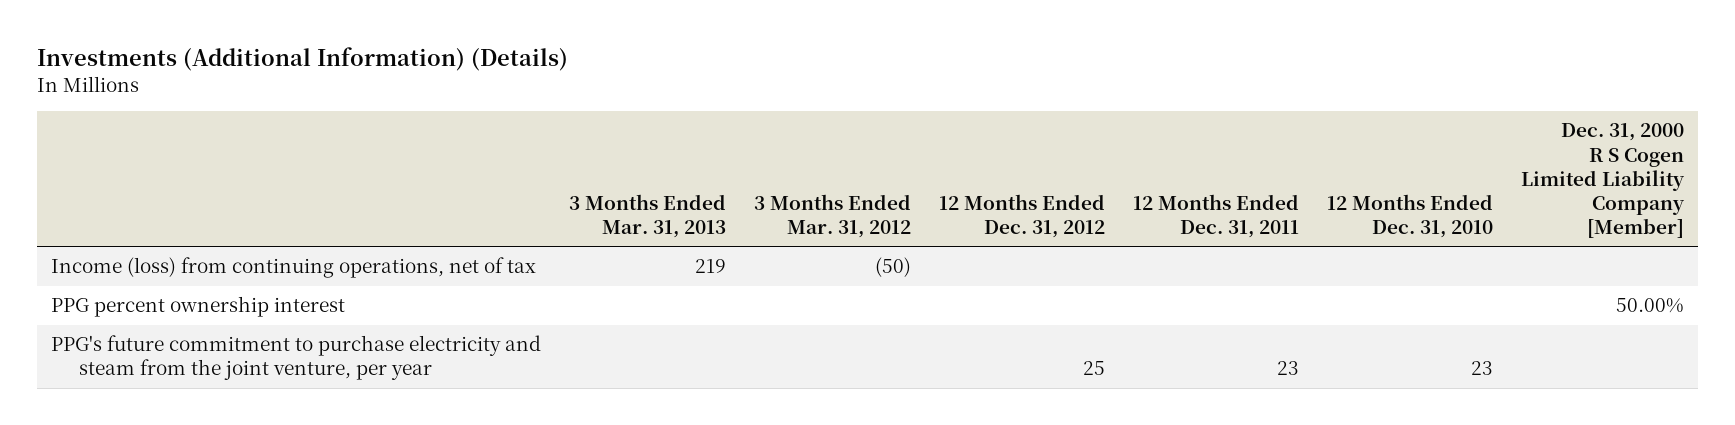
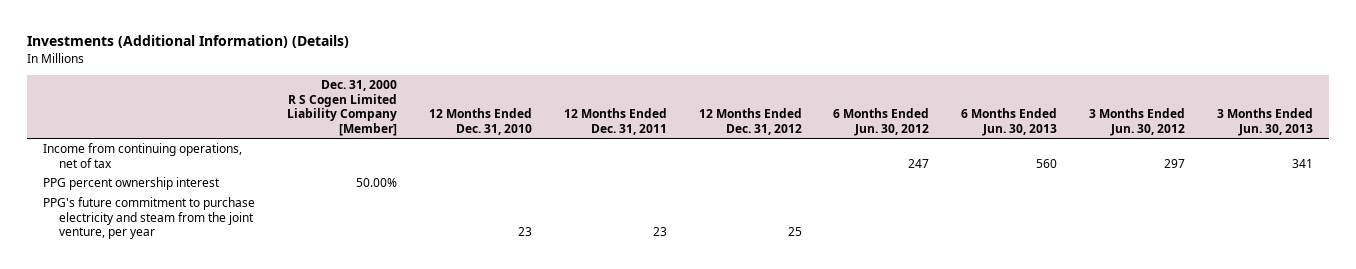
[568,193,726,238] 3 Months Ended Mar. 31, 2013 -> none
[753,193,911,238] 3 Months Ended Mar. 31, 2012 -> none
none -> [833,108,930,137] 6 Months Ended Jun. 30, 2012
none -> [961,108,1058,137] 6 Months Ended Jun. 30, 2013
none -> [1088,108,1185,137] 3 Months Ended Jun. 30, 2012
none -> [1216,108,1313,137] 3 Months Ended Jun. 30, 2013
[50,257,536,279] Income (loss) from continuing operations, net of tax -> [43,143,243,168] Income from continuing operations, net of tax

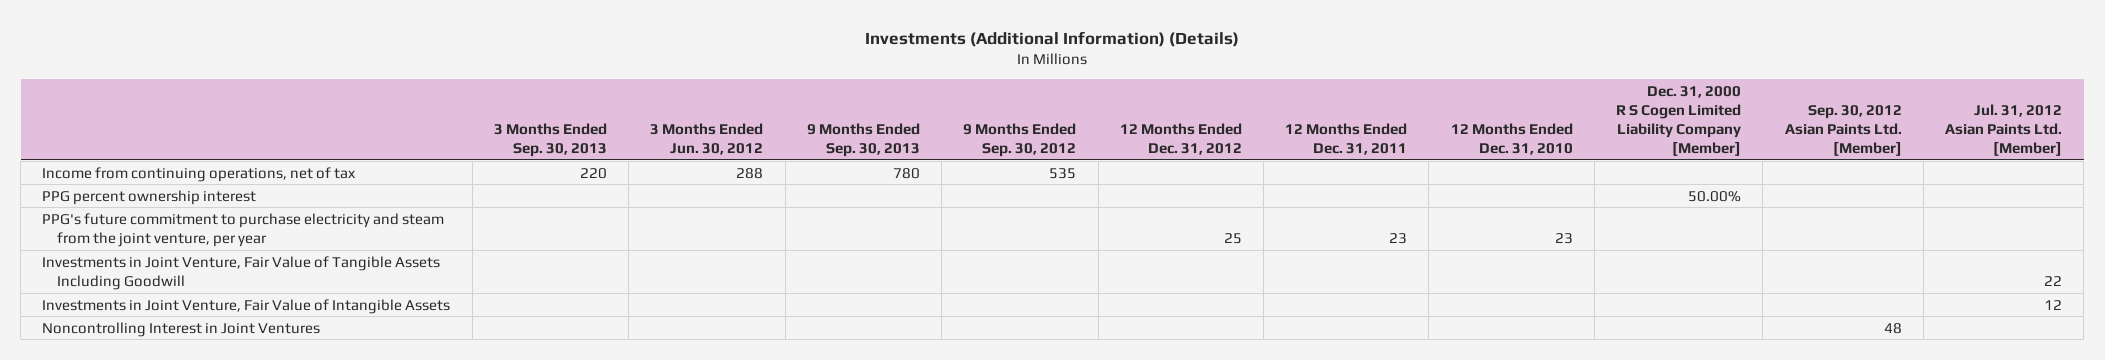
[833,108,930,137] 6 Months Ended Jun. 30, 2012 -> none
[961,108,1058,137] 6 Months Ended Jun. 30, 2013 -> none
[1216,108,1313,137] 3 Months Ended Jun. 30, 2013 -> none
none -> [493,122,607,158] 3 Months Ended Sep. 30, 2013
none -> [806,122,920,158] 9 Months Ended Sep. 30, 2013
none -> [963,122,1077,158] 9 Months Ended Sep. 30, 2012
none -> [1784,104,1902,157] Sep. 30, 2012 Asian Paints Ltd. [Member]
none -> [1945,103,2063,157] Jul. 31, 2012 Asian Paints Ltd. [Member]
[1163,158,1185,168] 297 -> [736,167,764,179] 288
none -> [42,255,441,290] Investments in Joint Venture, Fair Value of Tangible Assets Including Goodwill
none -> [42,298,451,314] Investments in Joint Venture, Fair Value of Intangible Assets
none -> [42,321,321,337] Noncontrolling Interest in Joint Ventures

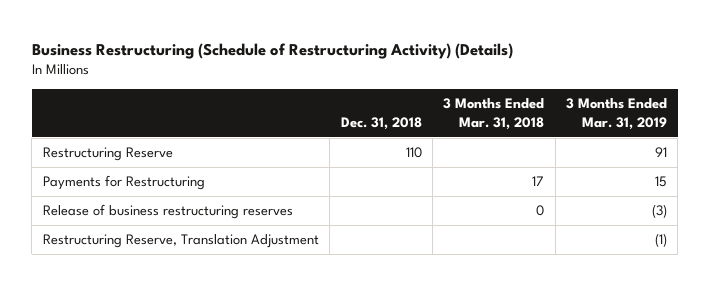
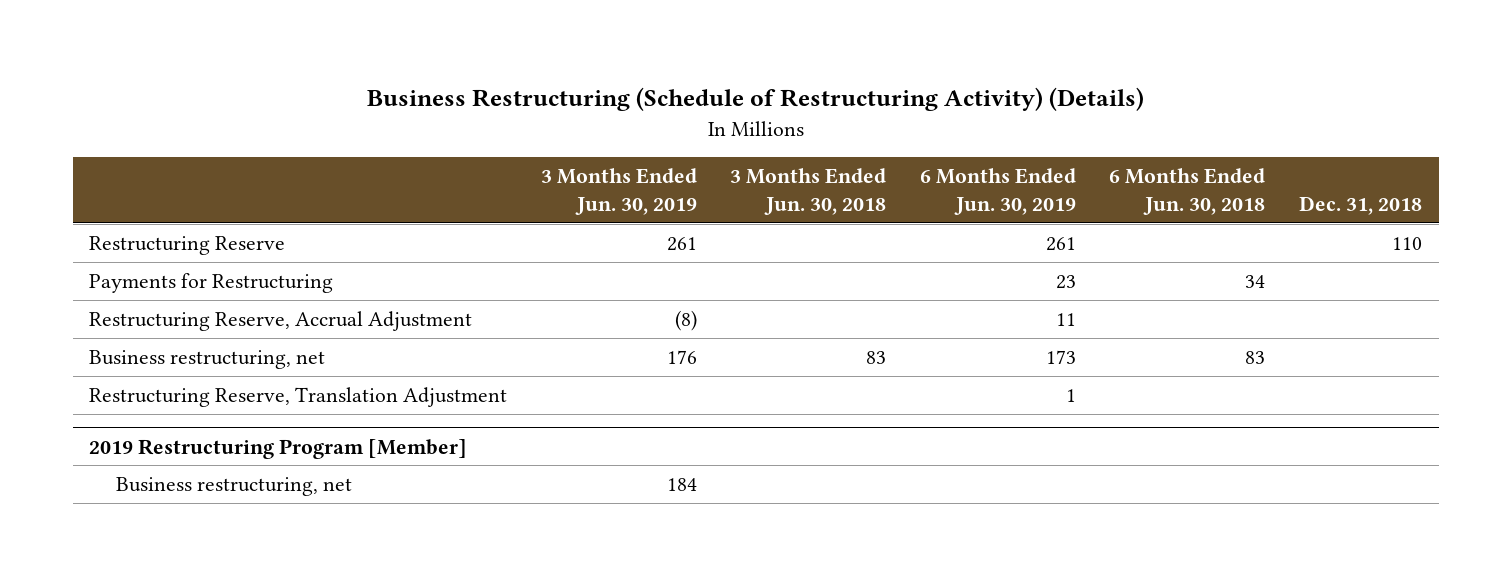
[443,98,545,130] 3 Months Ended Mar. 31, 2018 -> none
[566,98,668,130] 3 Months Ended Mar. 31, 2019 -> none
none -> [540,168,697,215] 3 Months Ended Jun. 30, 2019
none -> [730,168,887,215] 3 Months Ended Jun. 30, 2018
none -> [919,168,1076,215] 6 Months Ended Jun. 30, 2019
none -> [1109,168,1266,215] 6 Months Ended Jun. 30, 2018
none -> [89,310,473,331] Restructuring Reserve, Accrual Adjustment
[42,204,293,220] Release of business restructuring reserves -> [89,349,326,369] Business restructuring, net
none -> [89,438,468,459] 2019 Restructuring Program [Member]
none -> [115,476,352,496] Business restructuring, net

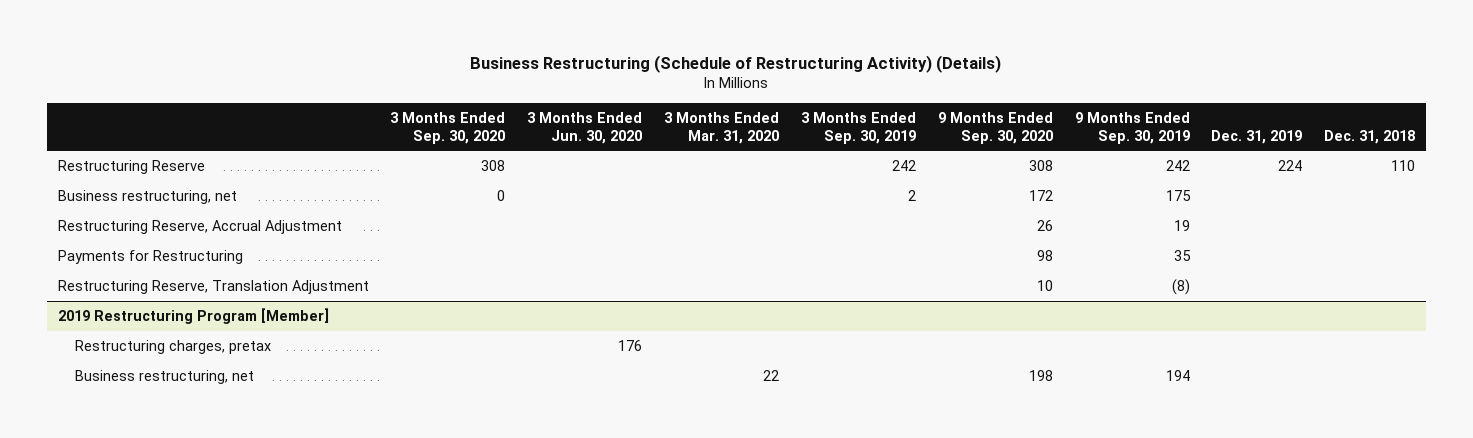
[540,168,697,215] 3 Months Ended Jun. 30, 2019 -> none
[730,168,887,215] 3 Months Ended Jun. 30, 2018 -> none
[919,168,1076,215] 6 Months Ended Jun. 30, 2019 -> none
[1109,168,1266,215] 6 Months Ended Jun. 30, 2018 -> none
none -> [390,111,506,144] 3 Months Ended Sep. 30, 2020
none -> [527,111,643,144] 3 Months Ended Jun. 30, 2020
none -> [664,111,780,144] 3 Months Ended Mar. 31, 2020
none -> [800,111,916,144] 3 Months Ended Sep. 30, 2019
none -> [937,111,1053,144] 9 Months Ended Sep. 30, 2020
none -> [1074,111,1190,144] 9 Months Ended Sep. 30, 2019
none -> [1211,129,1303,144] Dec. 31, 2019
[89,310,473,331] Restructuring Reserve, Accrual Adjustment -> [57,219,342,234] Restructuring Reserve, Accrual Adjustment
[89,272,334,293] Payments for Restructuring -> [57,249,243,264] Payments for Restructuring
none -> [74,339,271,354] Restructuring charges, pretax

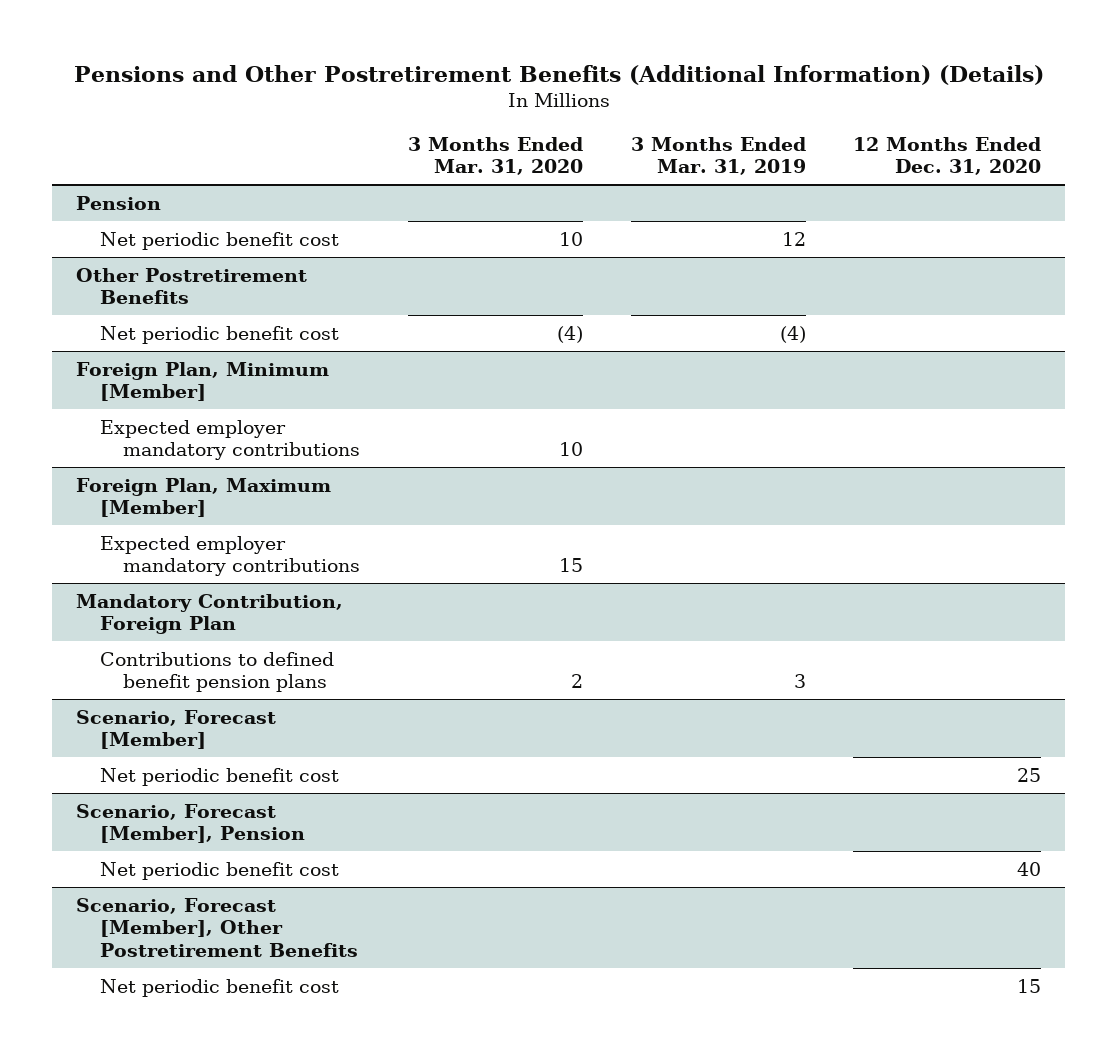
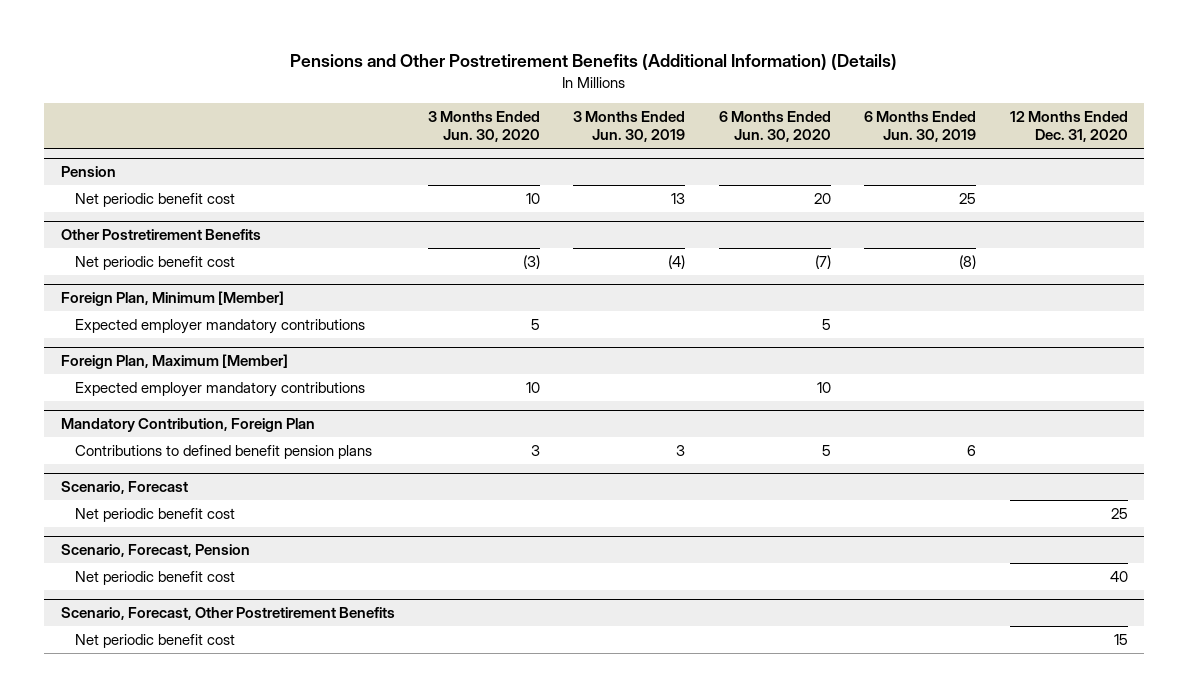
[407,136,583,176] 3 Months Ended Mar. 31, 2020 -> none
[630,136,806,176] 3 Months Ended Mar. 31, 2019 -> none
none -> [427,110,540,143] 3 Months Ended Jun. 30, 2020
none -> [573,110,686,143] 3 Months Ended Jun. 30, 2019
none -> [718,110,831,143] 6 Months Ended Jun. 30, 2020
none -> [864,110,977,143] 6 Months Ended Jun. 30, 2019
[76,709,277,750] Scenario, Forecast [Member] -> [60,481,188,495] Scenario, Forecast
[76,803,305,844] Scenario, Forecast [Member], Pension -> [60,544,250,558] Scenario, Forecast, Pension
[76,897,358,957] Scenario, Forecast [Member], Other Postretirement Benefits -> [60,607,395,621] Scenario, Forecast, Other Postretirement Benefits

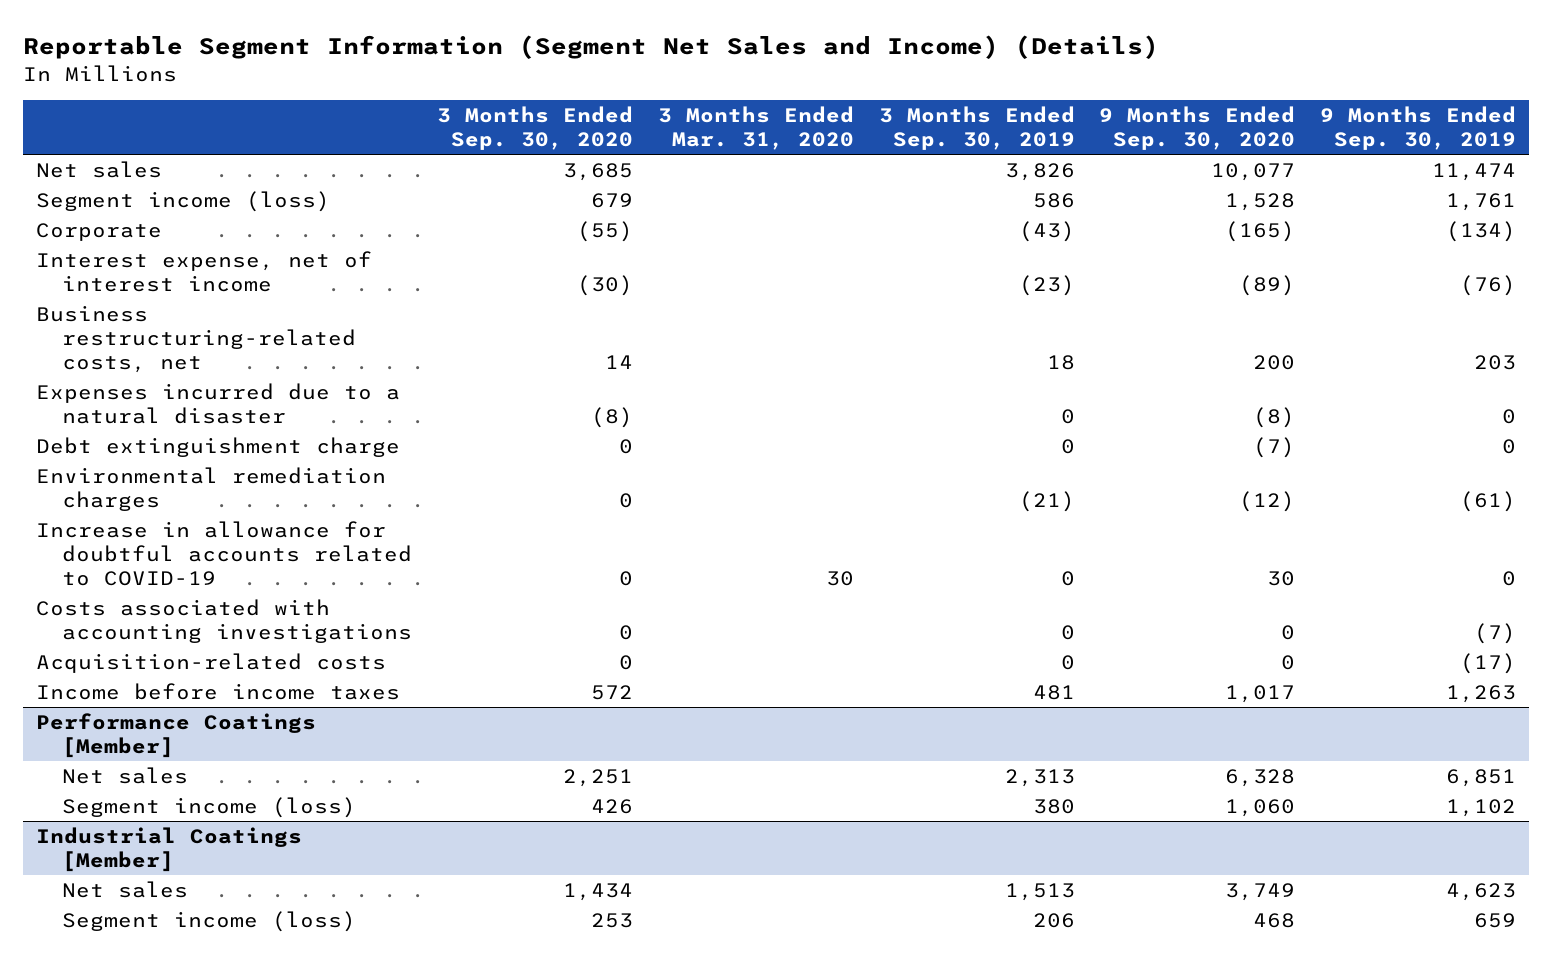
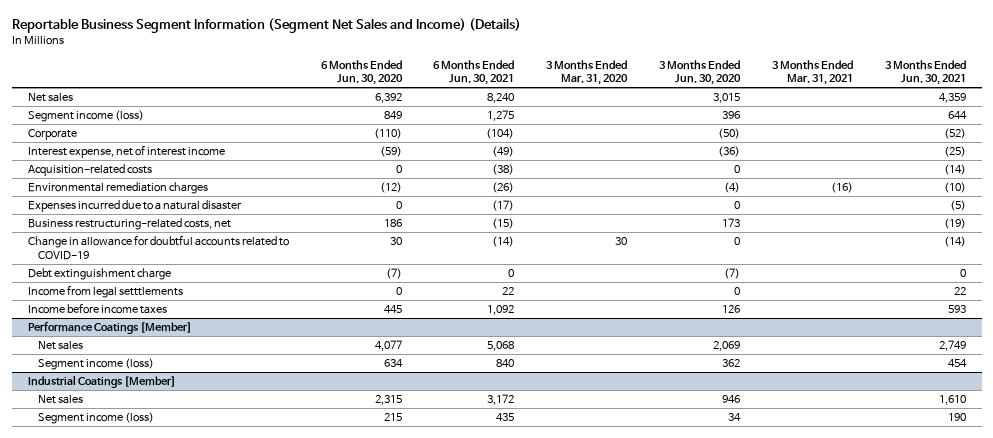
[23,34,1160,59] Reportable Segment Information (Segment Net Sales and Income) (Details) -> [11,18,521,34] Reportable Business Segment Information (Segment Net Sales and Income) (Details)
[437,106,634,151] 3 Months Ended Sep. 30, 2020 -> none
[878,106,1075,151] 3 Months Ended Sep. 30, 2019 -> none
[1099,106,1296,151] 9 Months Ended Sep. 30, 2020 -> none
[1320,106,1517,151] 9 Months Ended Sep. 30, 2019 -> none
none -> [320,59,403,86] 6 Months Ended Jun. 30, 2020
none -> [433,59,515,86] 6 Months Ended Jun. 30, 2021
none -> [659,59,742,86] 3 Months Ended Jun. 30, 2020
none -> [771,59,853,86] 3 Months Ended Mar. 31, 2021
none -> [884,59,966,86] 3 Months Ended Jun. 30, 2021
[35,653,386,674] Acquisition-related costs -> [27,164,152,177] Acquisition-related costs
[35,467,386,511] Environmental remediation charges -> [27,182,208,195] Environmental remediation charges
[35,305,357,373] Business restructuring-related costs, net -> [27,218,231,231] Business restructuring-related costs, net
none -> [27,235,289,260] Change in allowance for doubtful accounts related to COVID-19
[35,521,413,586] Increase in allowance for doubtful accounts related to COVID-19 -> none
[35,599,413,643] Costs associated with accounting investigations -> none
none -> [27,285,183,299] Income from legal setttlements

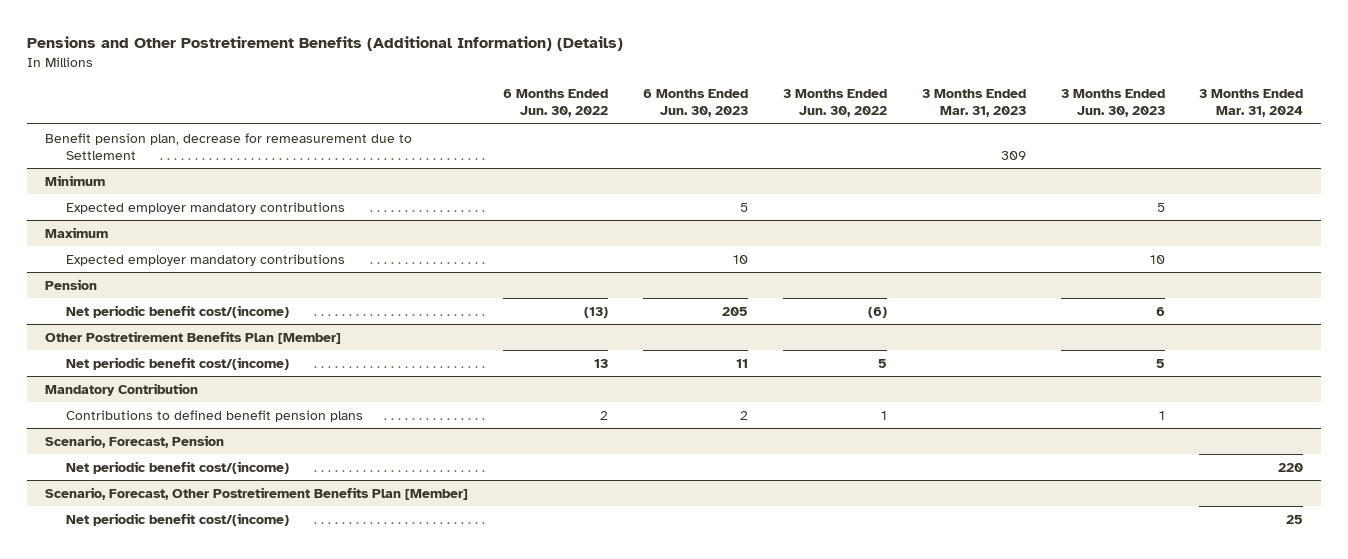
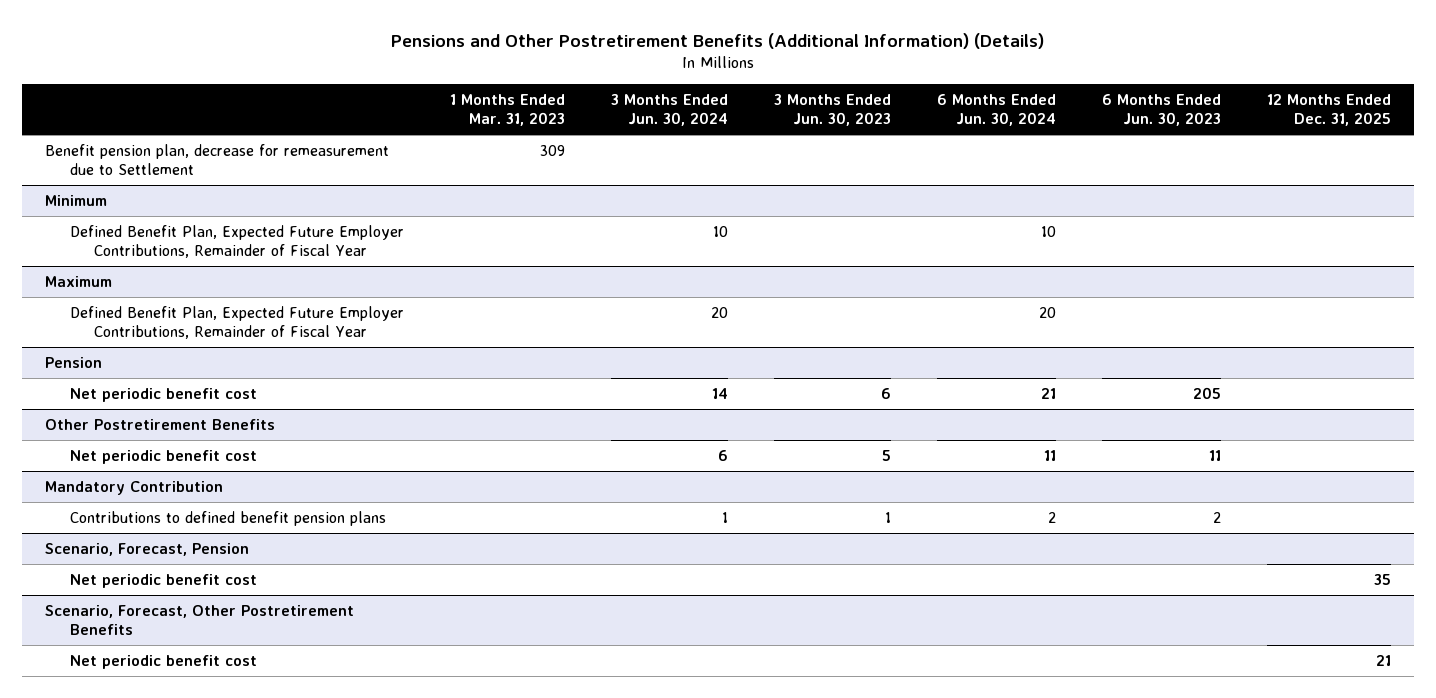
[502,89,608,118] 6 Months Ended Jun. 30, 2022 -> none
[782,89,887,118] 3 Months Ended Jun. 30, 2022 -> none
[921,89,1026,118] 3 Months Ended Mar. 31, 2023 -> none
[1199,89,1304,118] 3 Months Ended Mar. 31, 2024 -> none
none -> [449,94,565,126] 1 Months Ended Mar. 31, 2023
none -> [610,94,728,126] 3 Months Ended Jun. 30, 2024
none -> [936,94,1056,126] 6 Months Ended Jun. 30, 2024
none -> [1266,94,1391,126] 12 Months Ended Dec. 31, 2025
[65,201,345,214] Expected employer mandatory contributions -> none
none -> [69,225,404,258] Defined Benefit Plan, Expected Future Employer Contributions, Remainder of Fiscal Year
[65,253,345,266] Expected employer mandatory contributions -> none
none -> [69,306,404,339] Defined Benefit Plan, Expected Future Employer Contributions, Remainder of Fiscal Year
[65,304,289,318] Net periodic benefit cost/(income) -> [69,388,257,403] Net periodic benefit cost
[44,330,341,344] Other Postretirement Benefits Plan [Member] -> [44,419,275,431] Other Postretirement Benefits
[65,356,289,370] Net periodic benefit cost/(income) -> [69,450,257,465] Net periodic benefit cost
[65,460,289,474] Net periodic benefit cost/(income) -> [69,574,257,589] Net periodic benefit cost
[44,486,468,500] Scenario, Forecast, Other Postretirement Benefits Plan [Member] -> [44,605,354,635] Scenario, Forecast, Other Postretirement Benefits
[65,512,289,526] Net periodic benefit cost/(income) -> [69,655,257,670] Net periodic benefit cost

